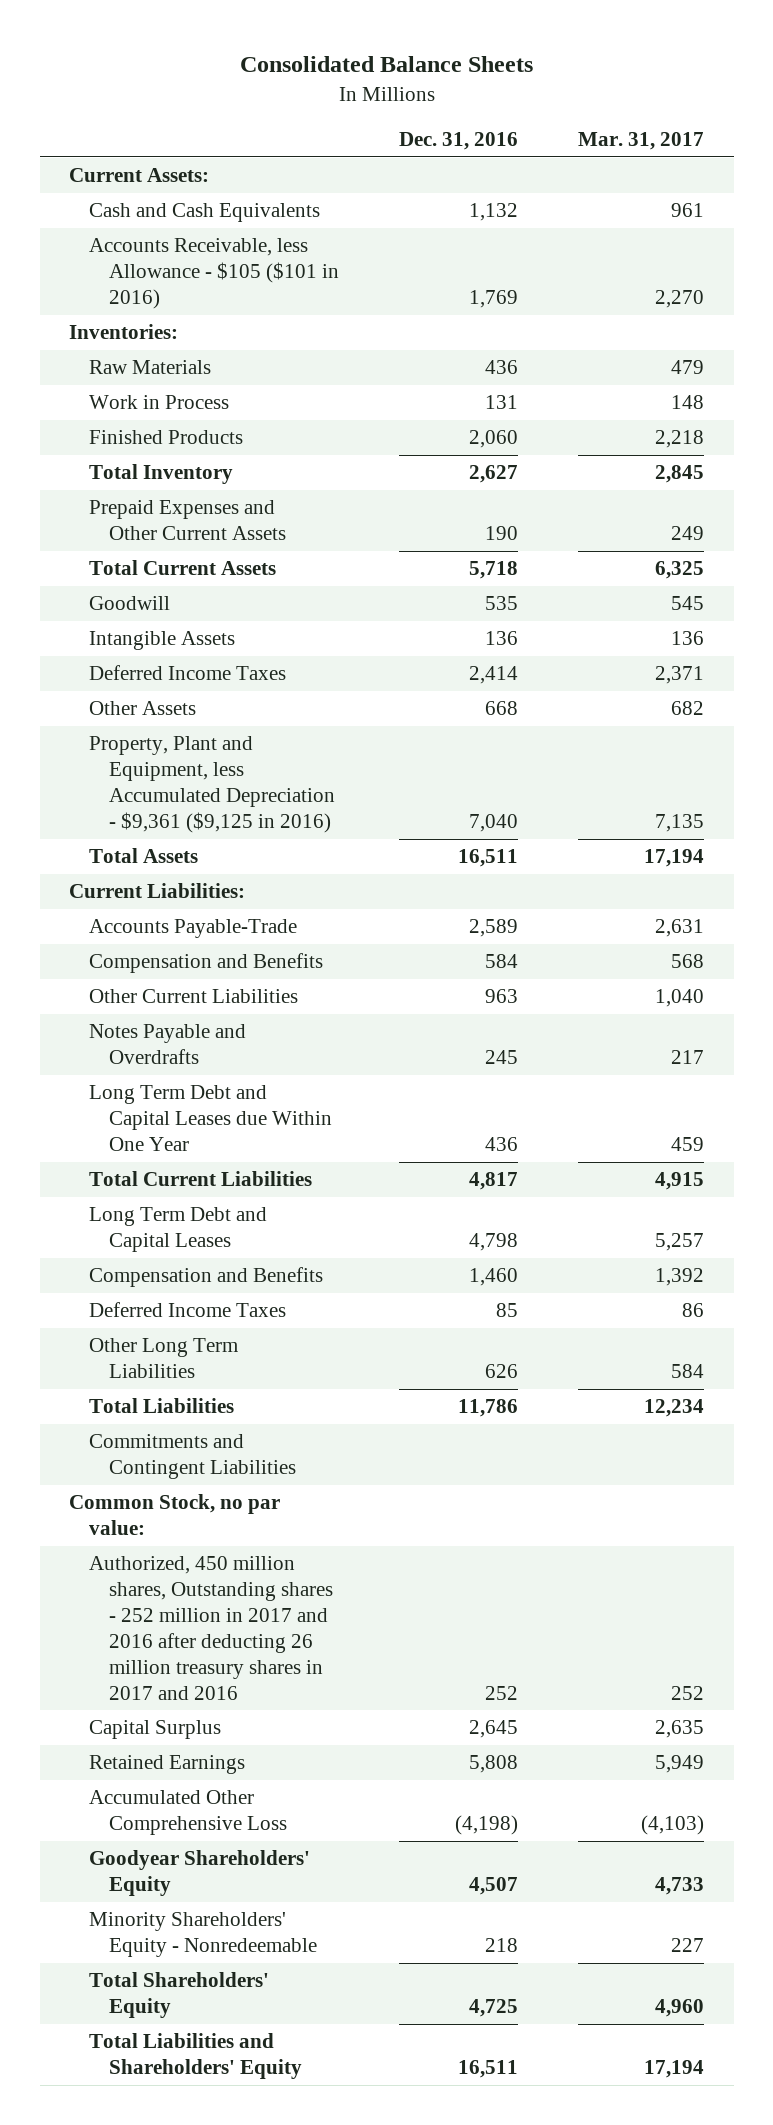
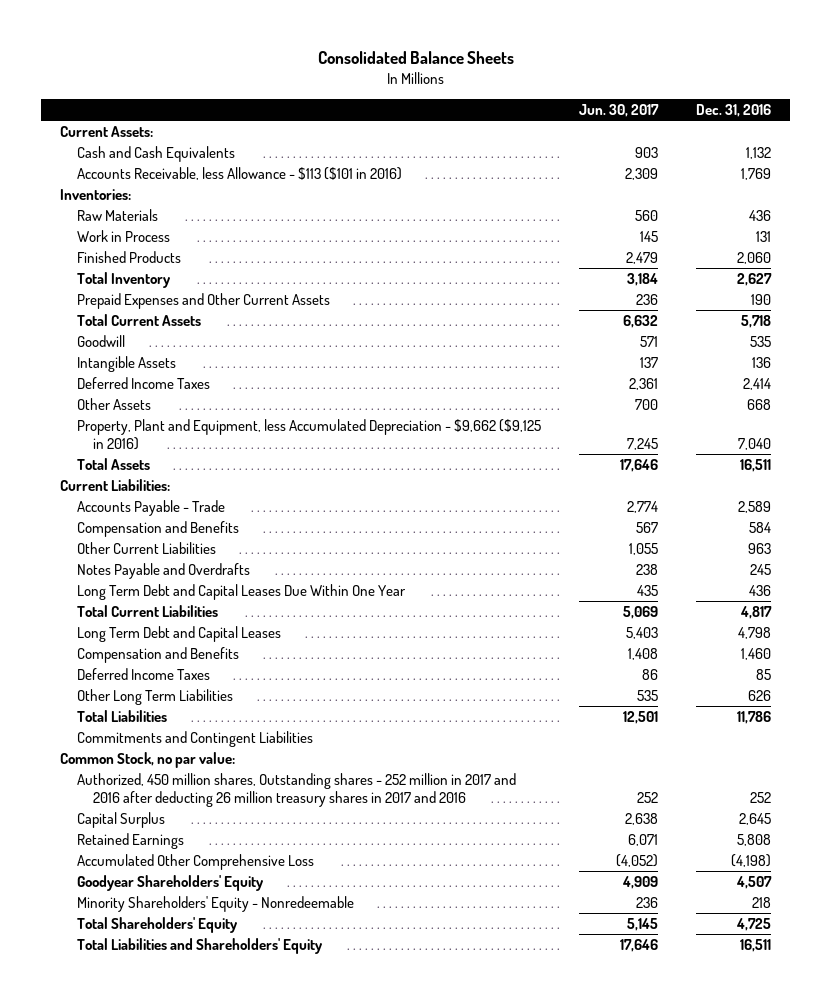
[577,131,704,150] Mar. 31, 2017 -> none
none -> [578,103,659,117] Jun. 30, 2017
[89,238,340,310] Accounts Receivable, less Allowance - $105 ($101 in 2016) -> [76,167,402,181] Accounts Receivable, less Allowance - $113 ($101 in 2016)
[89,736,336,833] Property, Plant and Equipment, less Accumulated Depreciation - $9,361 ($9,125 in 2016) -> [76,419,541,450] Property, Plant and Equipment, less Accumulated Depreciation - $9,662 ($9,125 in 2016)
[89,919,298,939] Accounts Payable-Trade -> [76,500,225,517] Accounts Payable - Trade
[89,1085,333,1152] Long Term Debt and Capital Leases due Within One Year -> [76,584,406,601] Long Term Debt and Capital Leases Due Within One Year

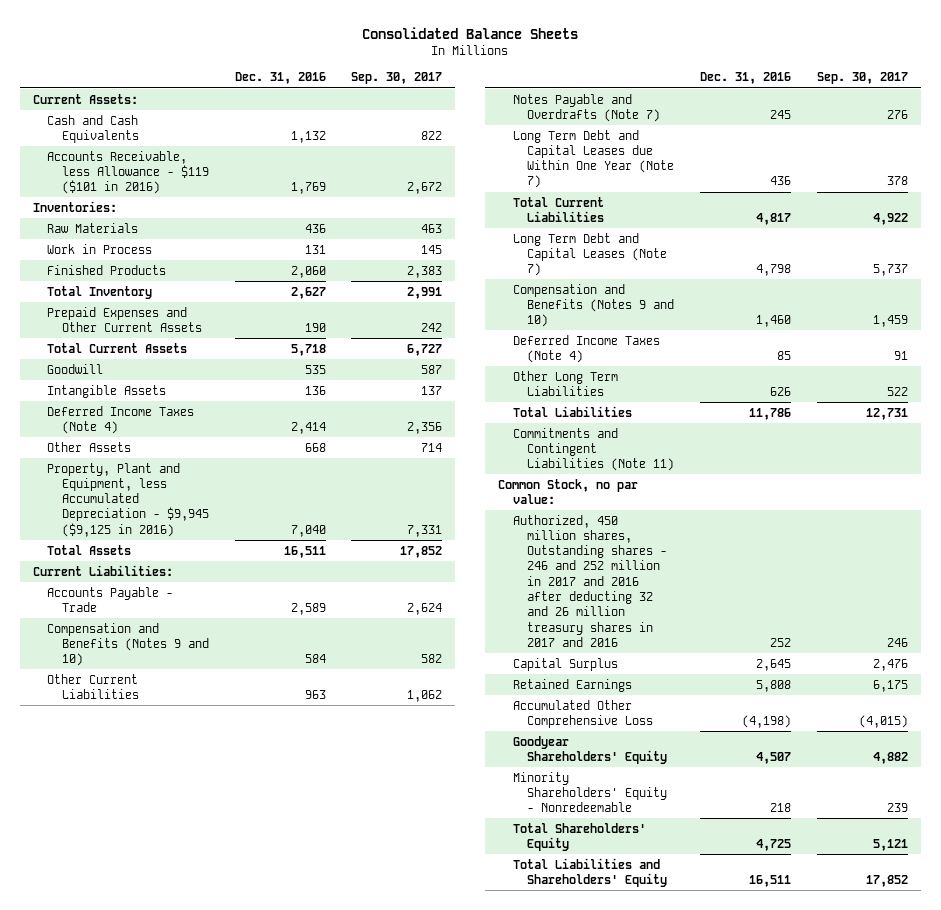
[578,103,659,117] Jun. 30, 2017 -> none
none -> [351,72,443,85] Sep. 30, 2017
[76,167,402,181] Accounts Receivable, less Allowance - $113 ($101 in 2016) -> [47,150,209,195] Accounts Receivable, less Allowance - $119 ($101 in 2016)
[76,377,210,390] Deferred Income Taxes -> [47,405,195,434] Deferred Income Taxes (Note 4)
[76,419,541,450] Property, Plant and Equipment, less Accumulated Depreciation - $9,662 ($9,125 in 2016) -> [47,462,209,537] Property, Plant and Equipment, less Accumulated Depreciation - $9,945 ($9,125 in 2016)
[76,521,239,538] Compensation and Benefits -> [47,622,209,667] Compensation and Benefits (Notes 9 and 10)
[76,563,250,580] Notes Payable and Overdrafts -> [512,93,661,122] Notes Payable and Overdrafts (Note 7)
[76,584,406,601] Long Term Debt and Capital Leases Due Within One Year -> [512,129,675,189] Long Term Debt and Capital Leases due Within One Year (Note 7)
[76,626,281,643] Long Term Debt and Capital Leases -> [512,232,668,277] Long Term Debt and Capital Leases (Note 7)
[76,647,239,664] Compensation and Benefits -> [512,283,675,328] Compensation and Benefits (Notes 9 and 10)
[76,668,210,681] Deferred Income Taxes -> [512,334,660,363] Deferred Income Taxes (Note 4)
[76,731,313,748] Commitments and Contingent Liabilities -> [512,427,675,472] Commitments and Contingent Liabilities (Note 11)
[76,773,516,807] Authorized, 450 million shares, Outstanding shares - 252 million in 2017 and 2016 after deducting 26 million treasury shares in 2017 and 2016 -> [512,514,668,647] Authorized, 450 million shares, Outstanding shares - 246 and 252 million in 2017 and 2016 after deducting 32 and 26 million treasury shares in 2017 and 2016

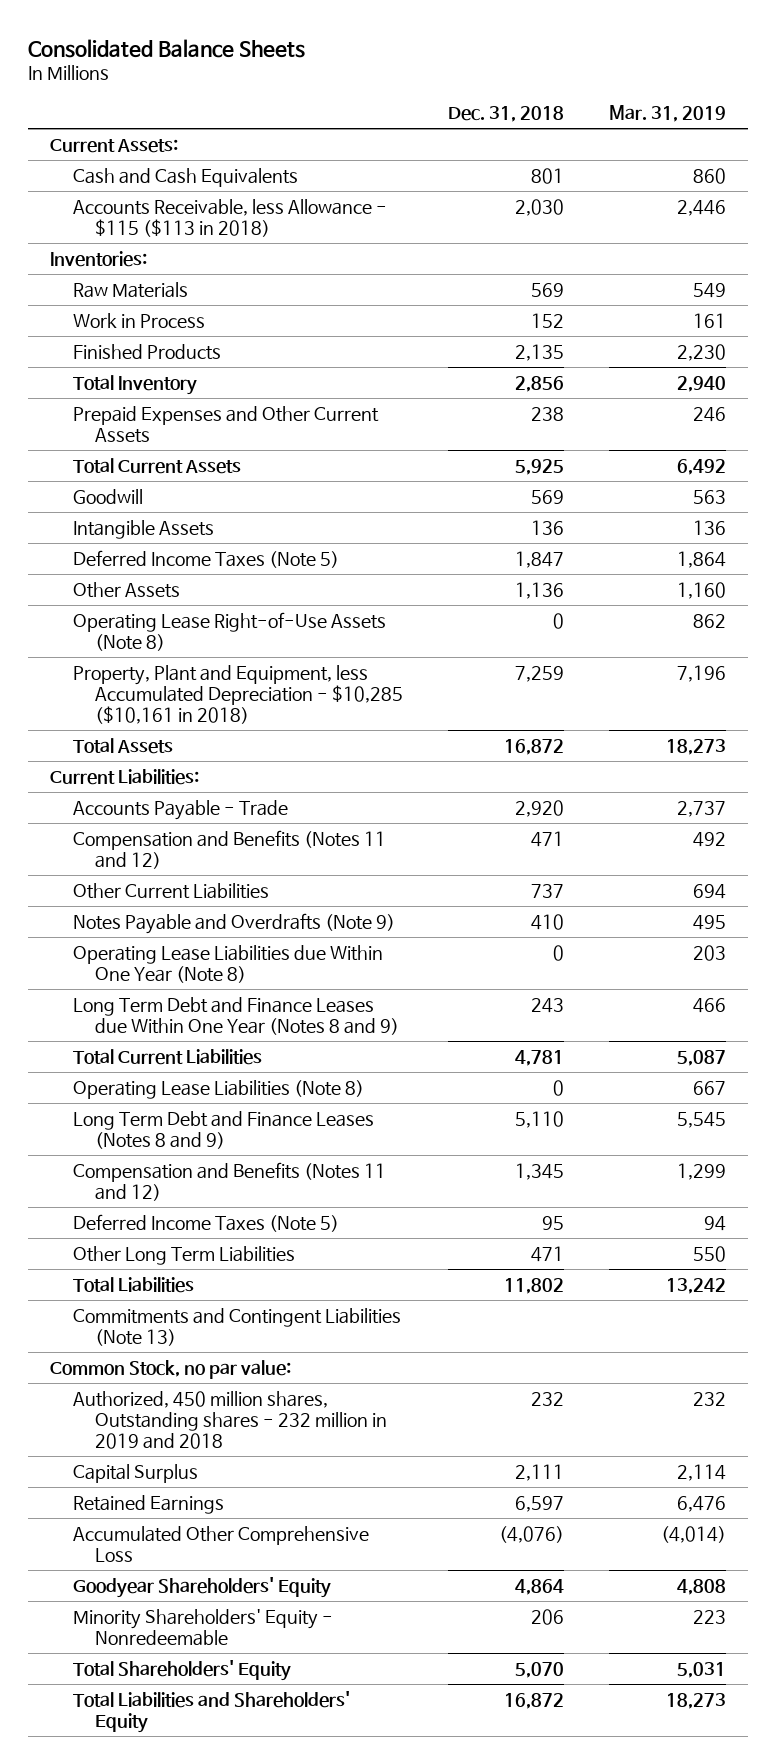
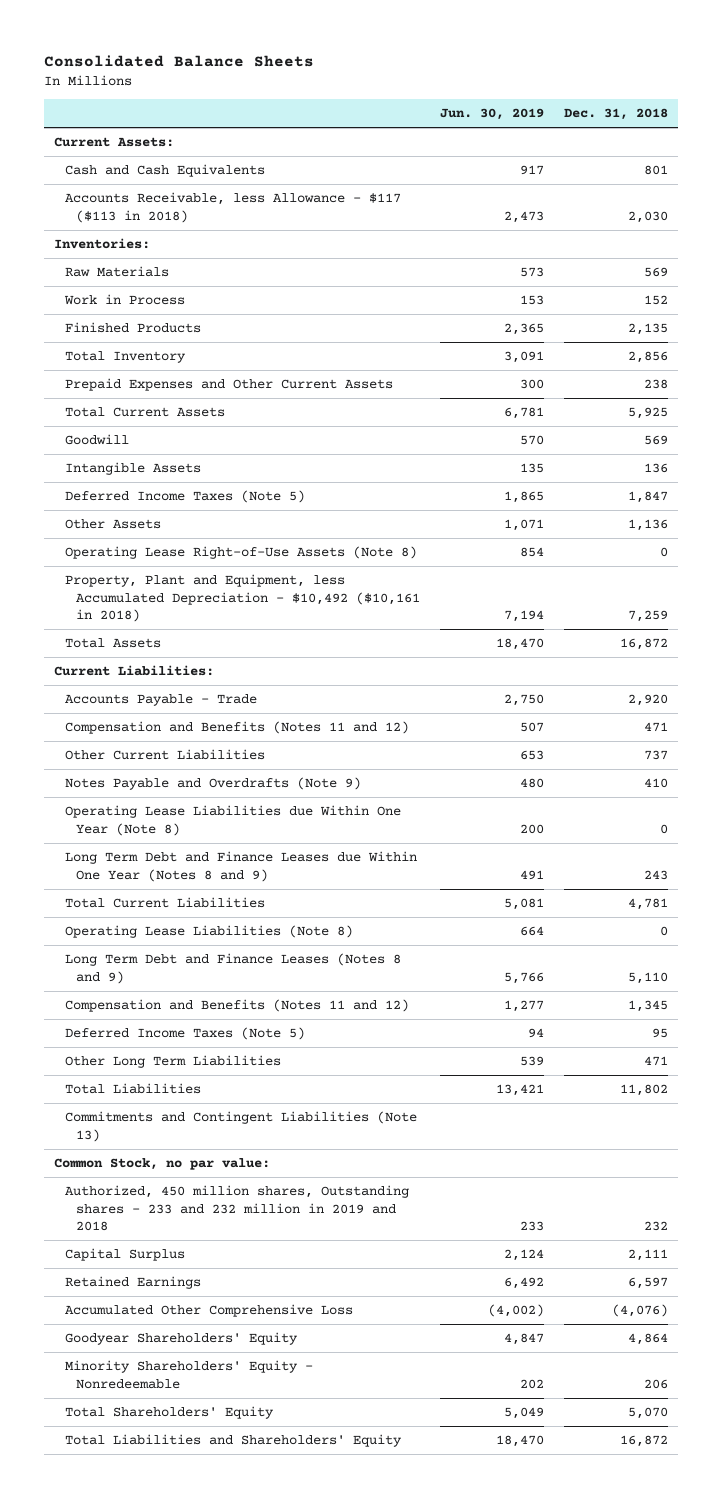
[608,105,726,123] Mar. 31, 2019 -> none
none -> [440,108,545,121] Jun. 30, 2019
[72,199,387,238] Accounts Receivable, less Allowance - $115 ($113 in 2018) -> [65,192,402,223] Accounts Receivable, less Allowance - $117 ($113 in 2018)
[72,665,404,725] Property, Plant and Equipment, less Accumulated Depreciation - $10,285 ($10,161 in 2018) -> [65,574,421,623] Property, Plant and Equipment, less Accumulated Depreciation - $10,492 ($10,161 in 2018)
[72,1391,388,1450] Authorized, 450 million shares, Outstanding shares - 232 million in 2019 and 2018 -> [65,1185,410,1232] Authorized, 450 million shares, Outstanding shares - 233 and 232 million in 2019 and 2018

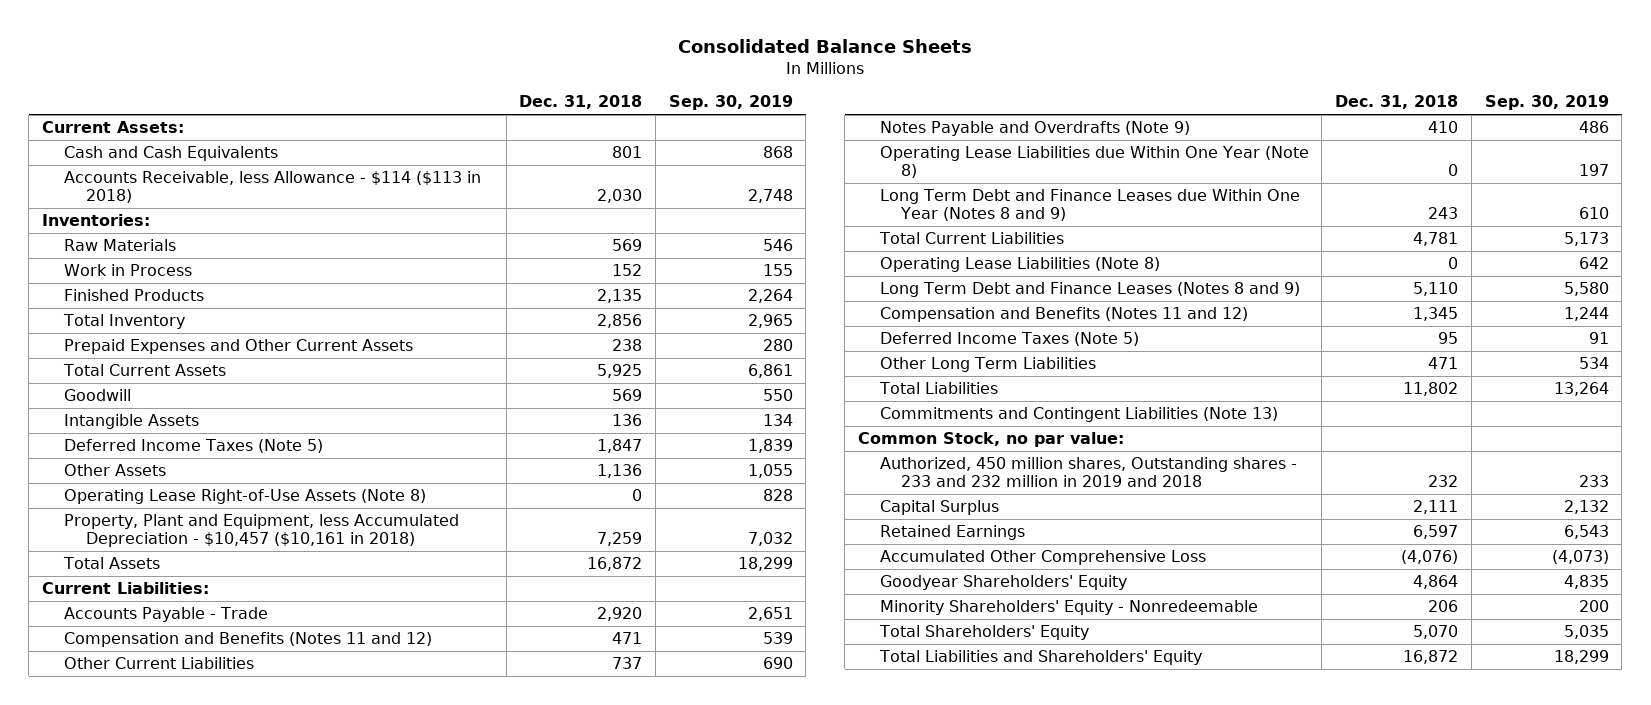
[440,108,545,121] Jun. 30, 2019 -> none
none -> [668,95,793,111] Sep. 30, 2019
[65,192,402,223] Accounts Receivable, less Allowance - $117 ($113 in 2018) -> [63,170,481,204] Accounts Receivable, less Allowance - $114 ($113 in 2018)
[65,574,421,623] Property, Plant and Equipment, less Accumulated Depreciation - $10,492 ($10,161 in 2018) -> [63,513,459,548] Property, Plant and Equipment, less Accumulated Depreciation - $10,457 ($10,161 in 2018)

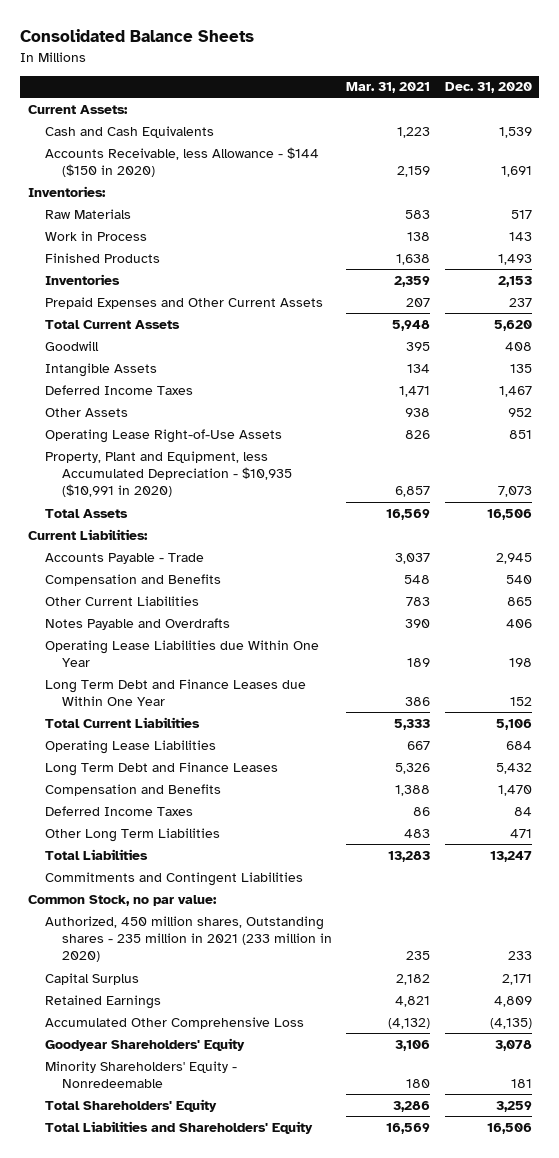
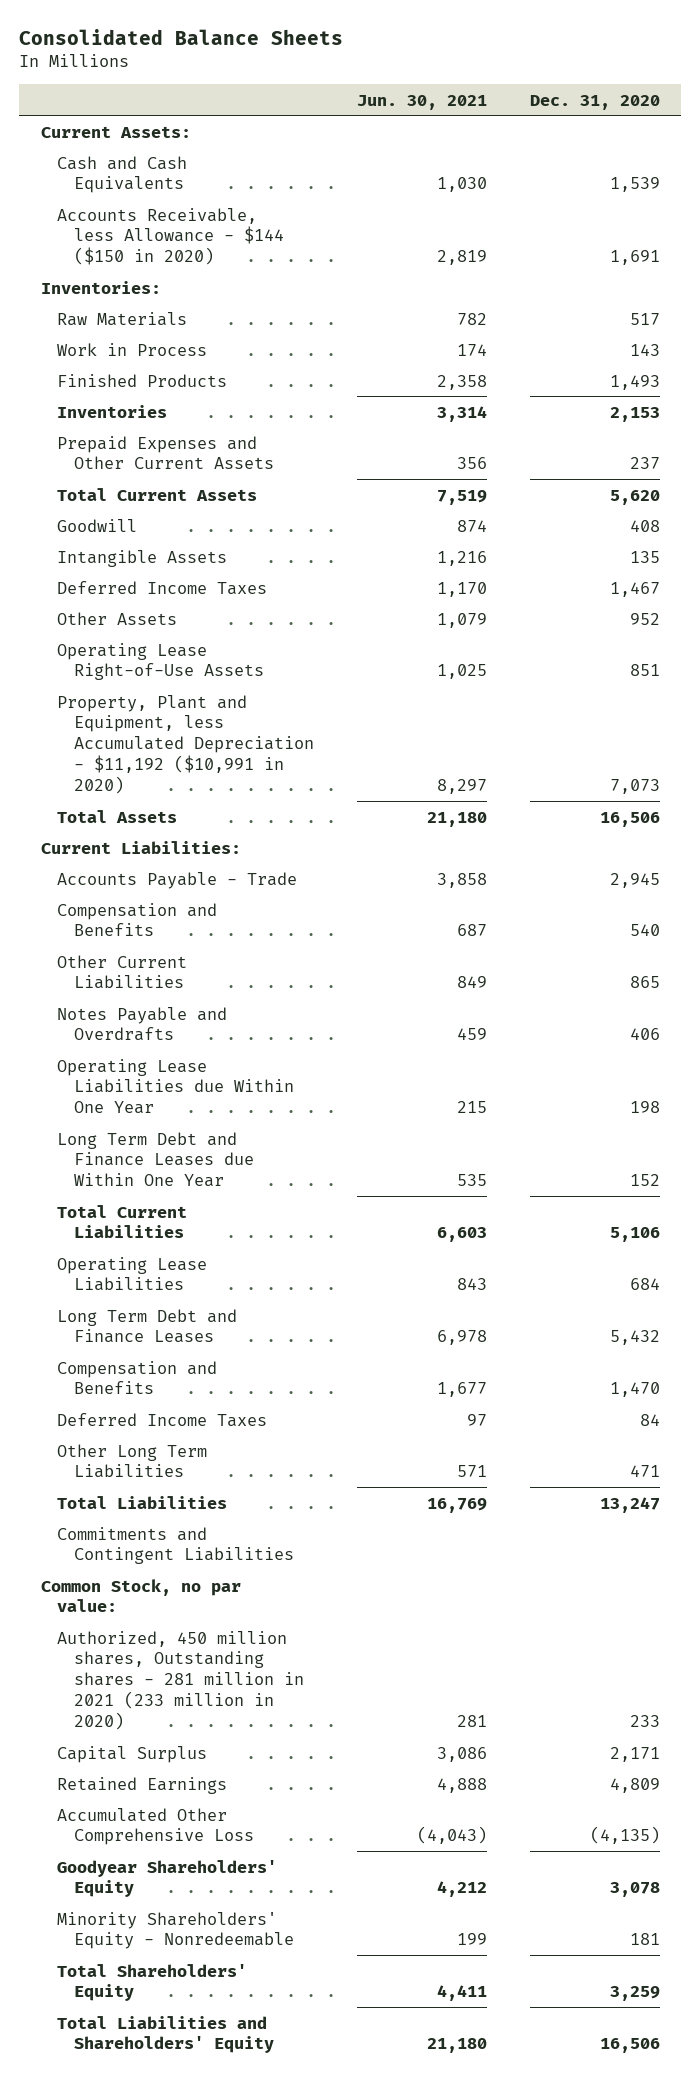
[346,82,431,94] Mar. 31, 2021 -> none
none -> [357,94,488,110] Jun. 30, 2021
[44,450,292,498] Property, Plant and Equipment, less Accumulated Depreciation - $10,935 ($10,991 in 2020) -> [57,694,315,794] Property, Plant and Equipment, less Accumulated Depreciation - $11,192 ($10,991 in 2020)
[44,915,332,963] Authorized, 450 million shares, Outstanding shares - 235 million in 2021 (233 million in 2020) -> [57,1630,305,1730] Authorized, 450 million shares, Outstanding shares - 281 million in 2021 (233 million in 2020)

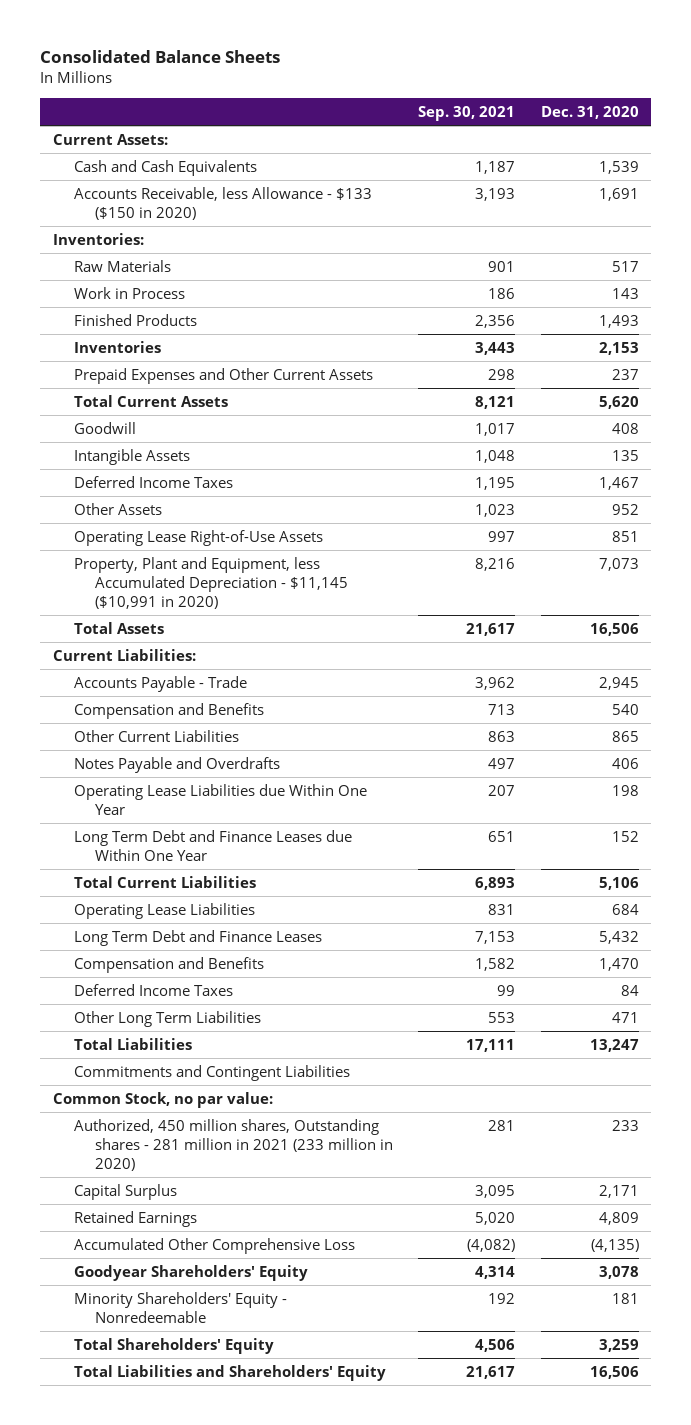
[357,94,488,110] Jun. 30, 2021 -> none
none -> [418,106,516,122] Sep. 30, 2021
[57,207,285,266] Accounts Receivable, less Allowance - $144 ($150 in 2020) -> [73,186,372,220] Accounts Receivable, less Allowance - $133 ($150 in 2020)
[57,694,315,794] Property, Plant and Equipment, less Accumulated Depreciation - $11,192 ($10,991 in 2020) -> [73,556,349,609] Property, Plant and Equipment, less Accumulated Depreciation - $11,145 ($10,991 in 2020)

